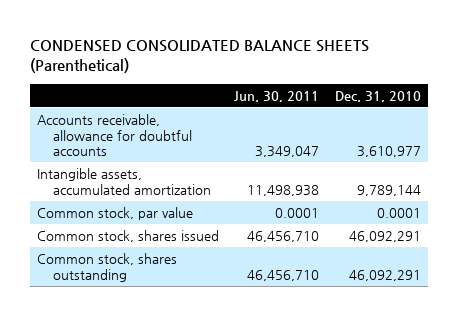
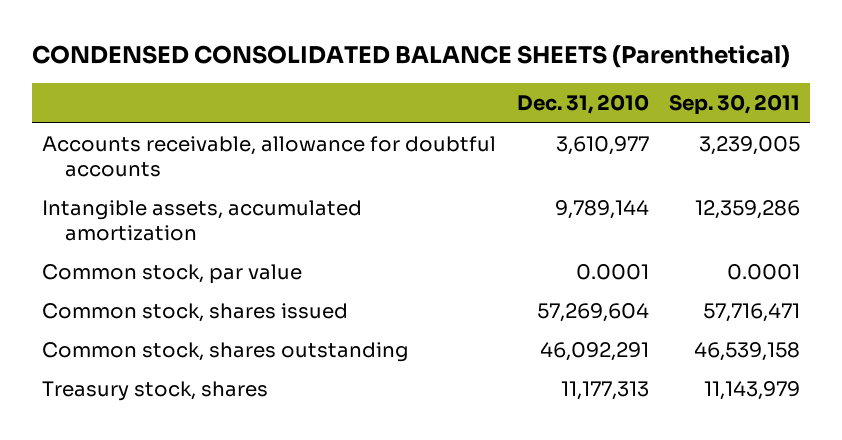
[234,90,320,102] Jun. 30, 2011 -> none
none -> [668,94,800,116] Sep. 30, 2011
[348,231,421,243] 46,092,291 -> [536,303,649,323] 57,269,604
none -> [42,381,269,402] Treasury stock, shares

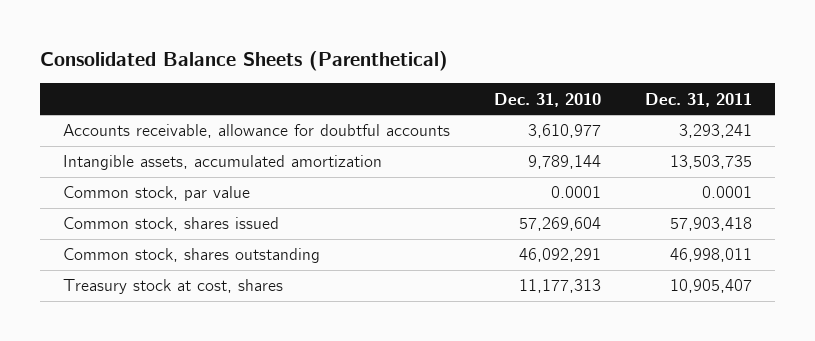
[32,45,791,69] CONDENSED CONSOLIDATED BALANCE SHEETS (Parenthetical) -> [40,51,449,72] Consolidated Balance Sheets (Parenthetical)
[668,94,800,116] Sep. 30, 2011 -> none
none -> [645,92,753,107] Dec. 31, 2011
[42,381,269,402] Treasury stock, shares -> [62,279,283,295] Treasury stock at cost, shares

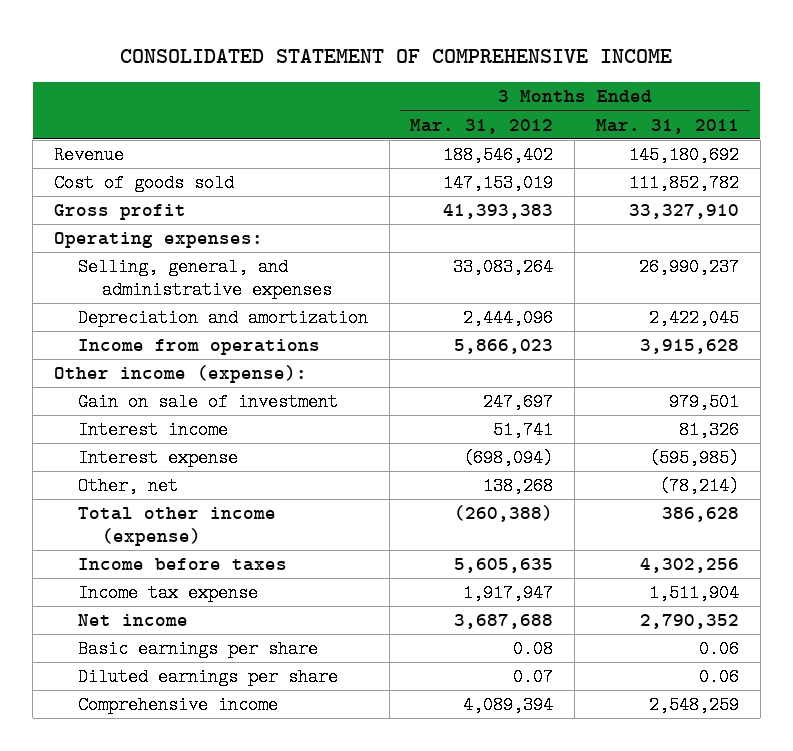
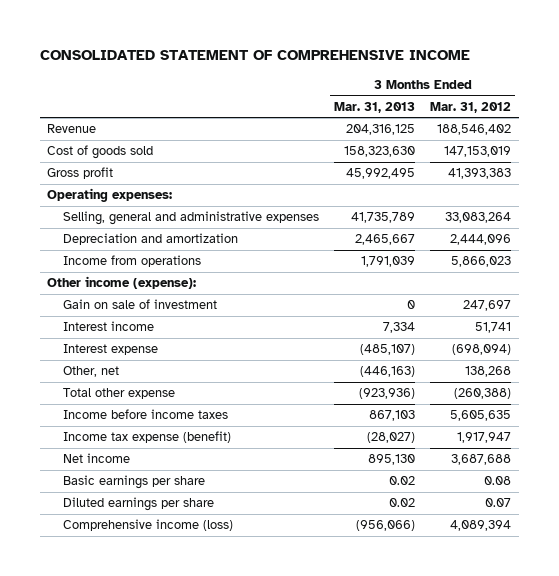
[595,118,739,134] Mar. 31, 2011 -> none
none -> [334,101,416,113] Mar. 31, 2013
[77,258,332,300] Selling, general, and administrative expenses -> [63,211,320,226] Selling, general and administrative expenses
[77,507,276,547] Total other income (expense) -> [63,388,176,400] Total other expense
[77,558,287,572] Income before taxes -> [63,409,229,420] Income before income taxes
[77,584,258,603] Income tax expense -> [63,431,232,444] Income tax expense (benefit)
[77,696,278,715] Comprehensive income -> [63,519,234,532] Comprehensive income (loss)

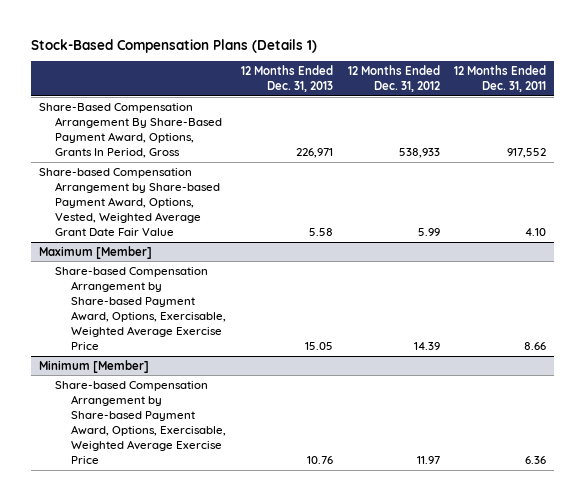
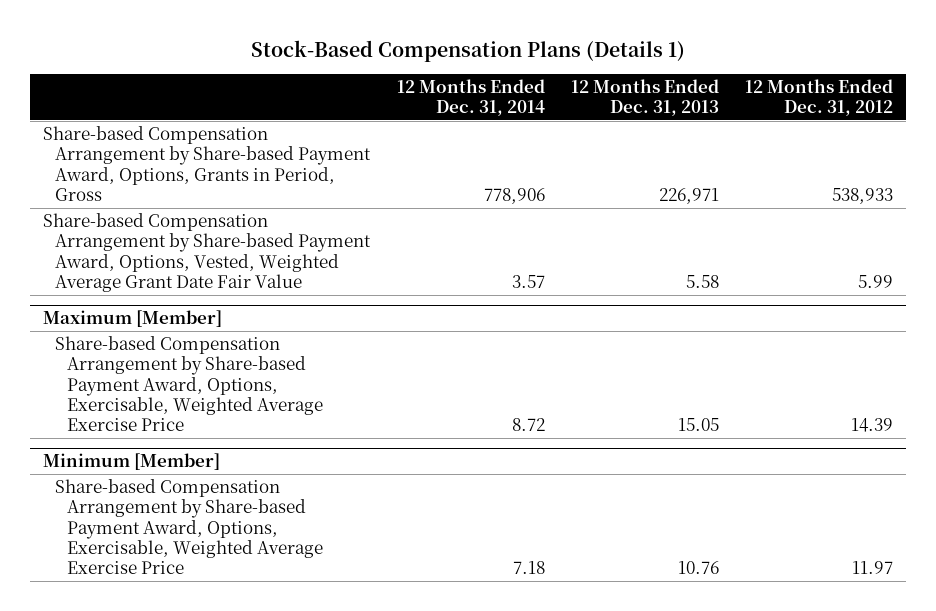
[454,64,547,93] 12 Months Ended Dec. 31, 2011 -> none
none -> [396,78,545,117] 12 Months Ended Dec. 31, 2014
[38,102,222,159] Share-Based Compensation Arrangement By Share-Based Payment Award, Options, Grants In Period, Gross -> [43,126,372,201] Share-based Compensation Arrangement by Share-based Payment Award, Options, Grants in Period, Gross

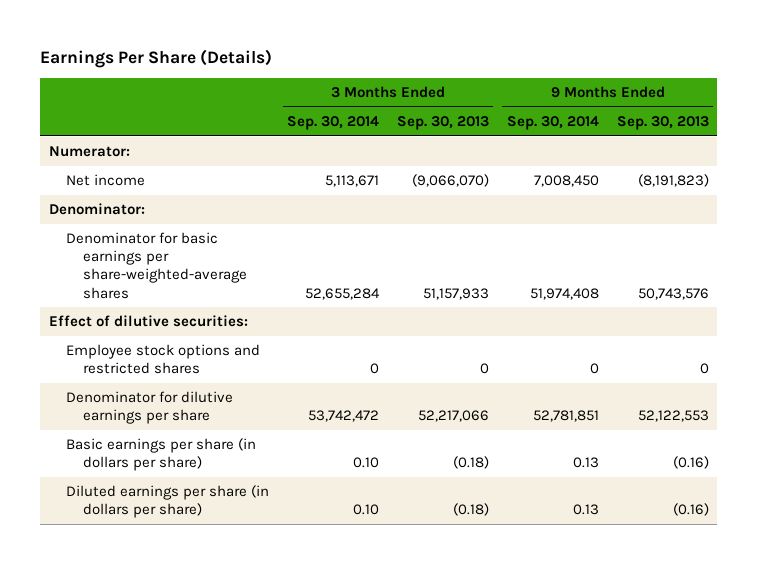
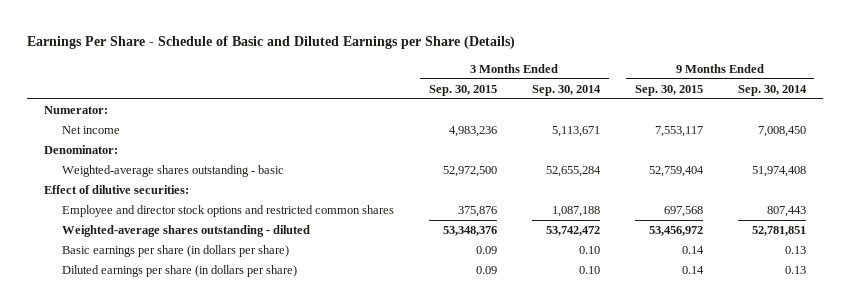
[40,49,273,69] Earnings Per Share (Details) -> [27,36,516,50] Earnings Per Share - Schedule of Basic and Diluted Earnings per Share (Details)
[396,115,489,130] Sep. 30, 2013 -> none
[616,115,709,130] Sep. 30, 2013 -> none
none -> [428,84,497,96] Sep. 30, 2015
none -> [634,84,703,96] Sep. 30, 2015
[66,231,248,299] Denominator for basic earnings per share-weighted-average shares -> [62,165,285,178] Weighted-average shares outstanding - basic
[66,343,261,375] Employee stock options and restricted shares -> [62,205,395,218] Employee and director stock options and restricted common shares
[370,363,380,375] 0 -> [551,206,600,218] 1,087,188
[589,363,599,375] 0 -> [766,206,806,218] 807,443
[66,390,234,425] Denominator for dilutive earnings per share -> [62,225,311,238] Weighted-average shares outstanding - diluted

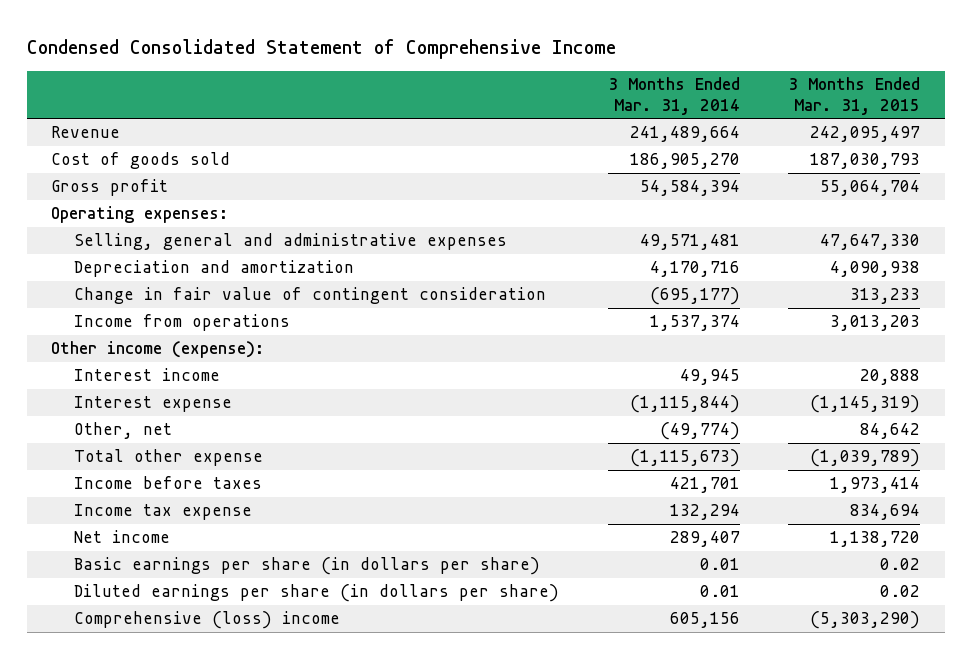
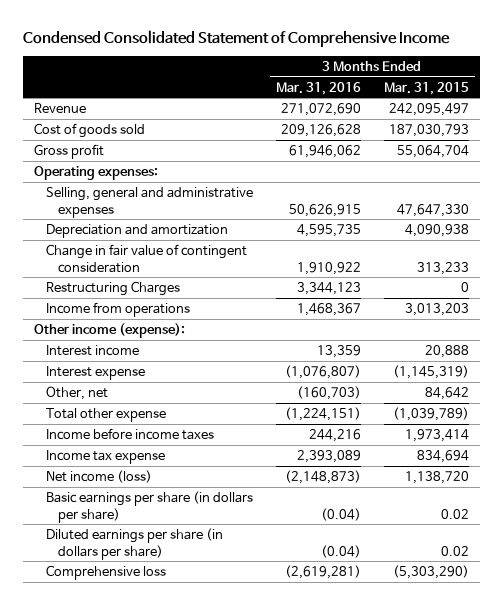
[607,77,740,115] 3 Months Ended Mar. 31, 2014 -> none
none -> [276,81,362,95] Mar. 31, 2016
none -> [46,280,181,296] Restructuring Charges
[74,476,263,490] Income before taxes -> [46,427,215,440] Income before income taxes
[74,530,171,544] Net income -> [46,469,153,483] Net income (loss)
[74,611,341,630] Comprehensive (loss) income -> [46,564,167,580] Comprehensive loss

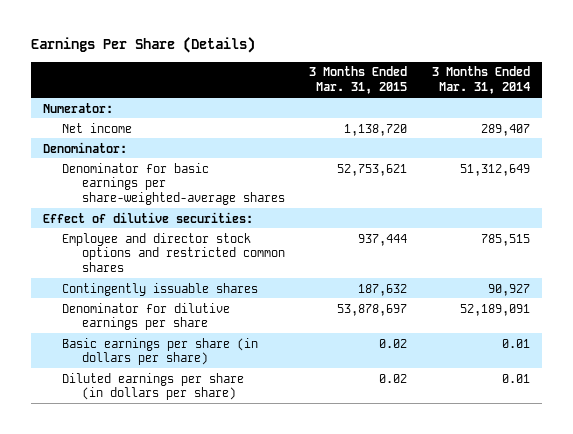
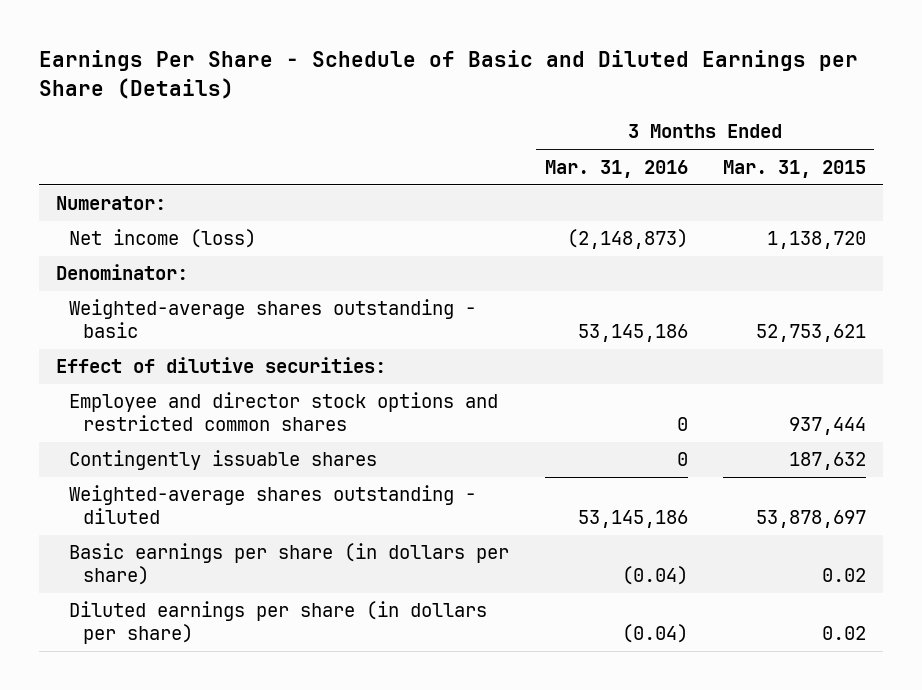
[30,37,255,54] Earnings Per Share (Details) -> [38,50,858,99] Earnings Per Share - Schedule of Basic and Diluted Earnings per Share (Details)
[431,66,530,95] 3 Months Ended Mar. 31, 2014 -> none
none -> [544,159,688,178] Mar. 31, 2016
[62,122,133,133] Net income -> [69,229,257,249] Net income (loss)
[62,162,285,206] Denominator for basic earnings per share-weighted-average shares -> [69,299,477,339] Weighted-average shares outstanding - basic
[62,302,231,331] Denominator for dilutive earnings per share -> [69,485,477,525] Weighted-average shares outstanding - diluted

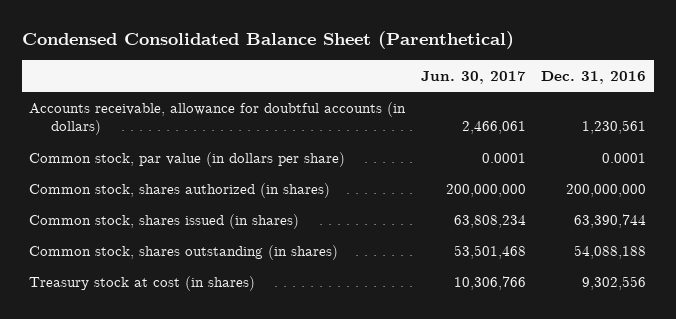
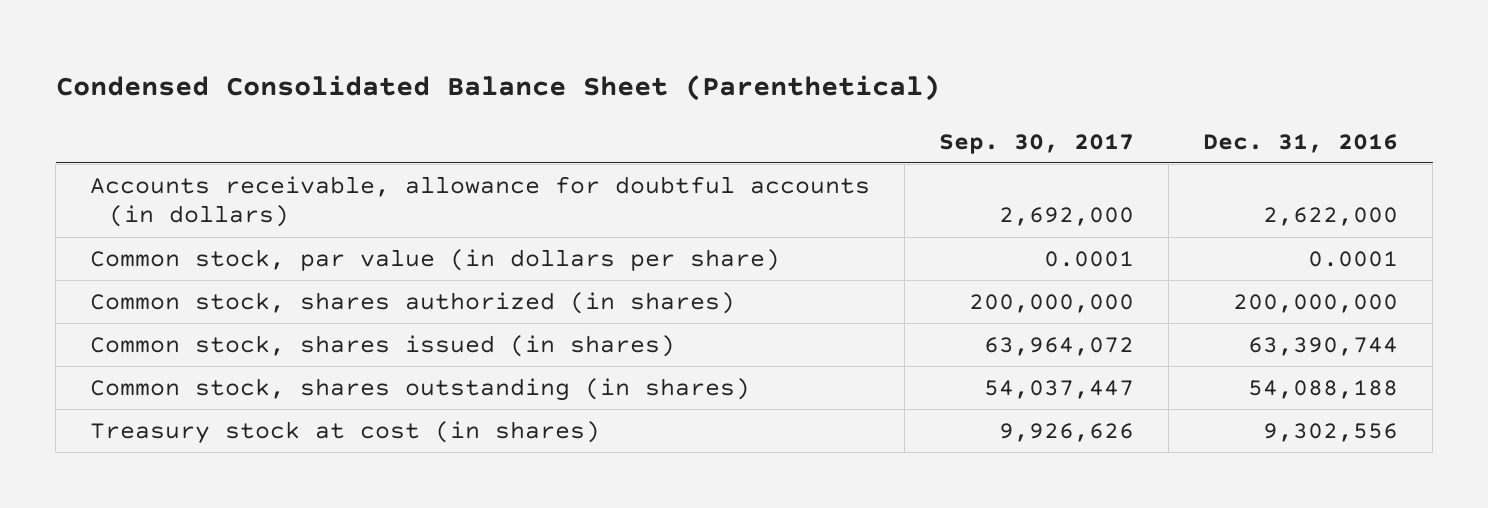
[420,70,526,84] Jun. 30, 2017 -> none
none -> [939,133,1135,154] Sep. 30, 2017
[582,120,647,135] 1,230,561 -> [1263,207,1399,227] 2,622,000

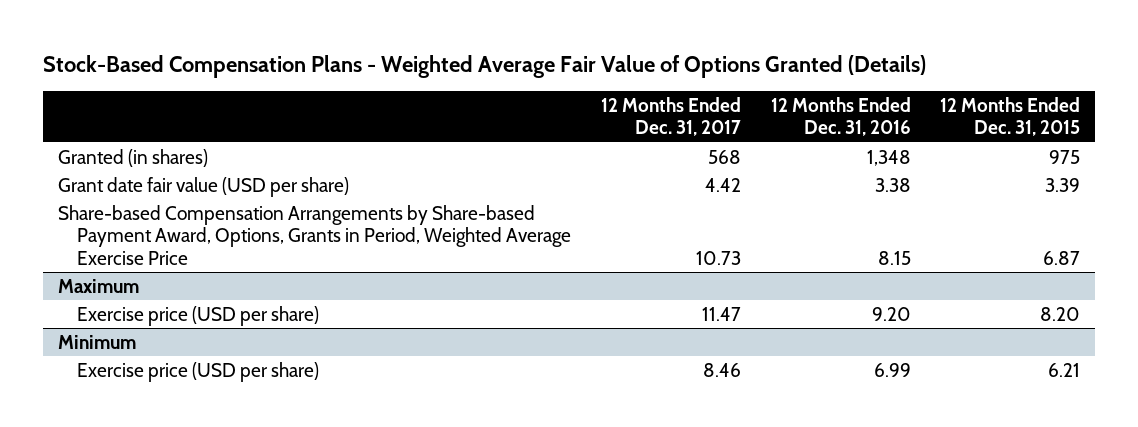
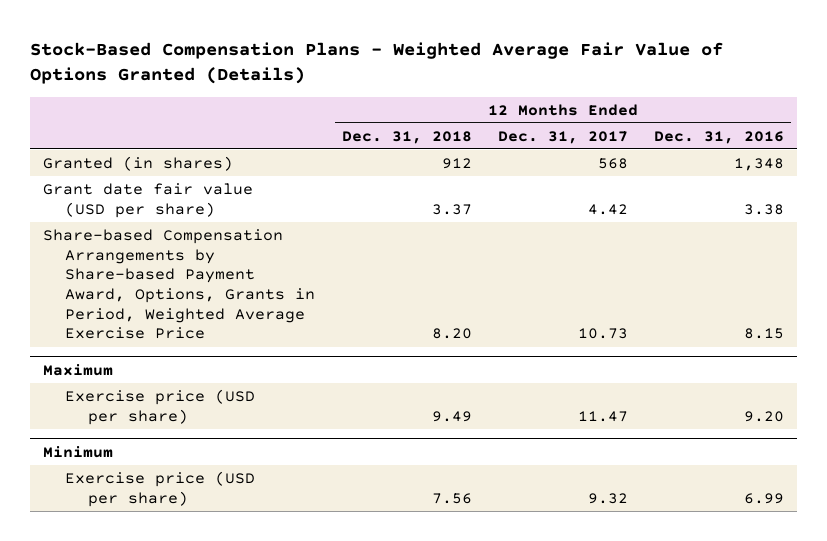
[940,96,1081,137] 12 Months Ended Dec. 31, 2015 -> none
none -> [341,130,472,144] Dec. 31, 2018
[703,362,742,377] 8.46 -> [587,492,628,504] 9.32

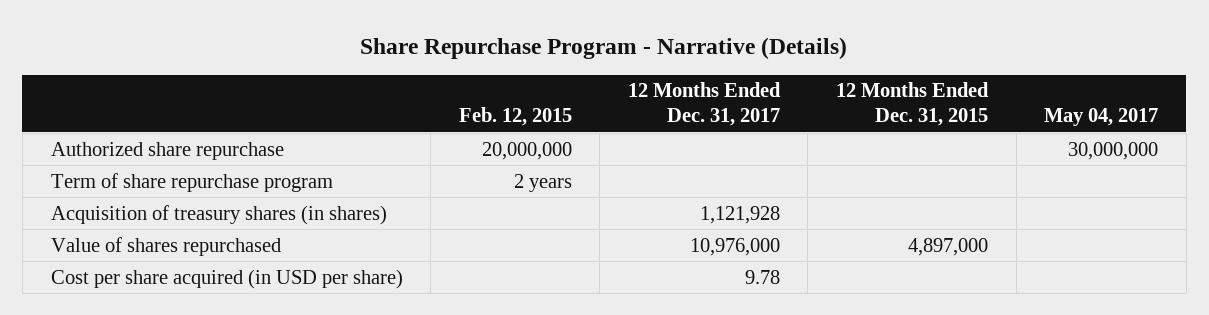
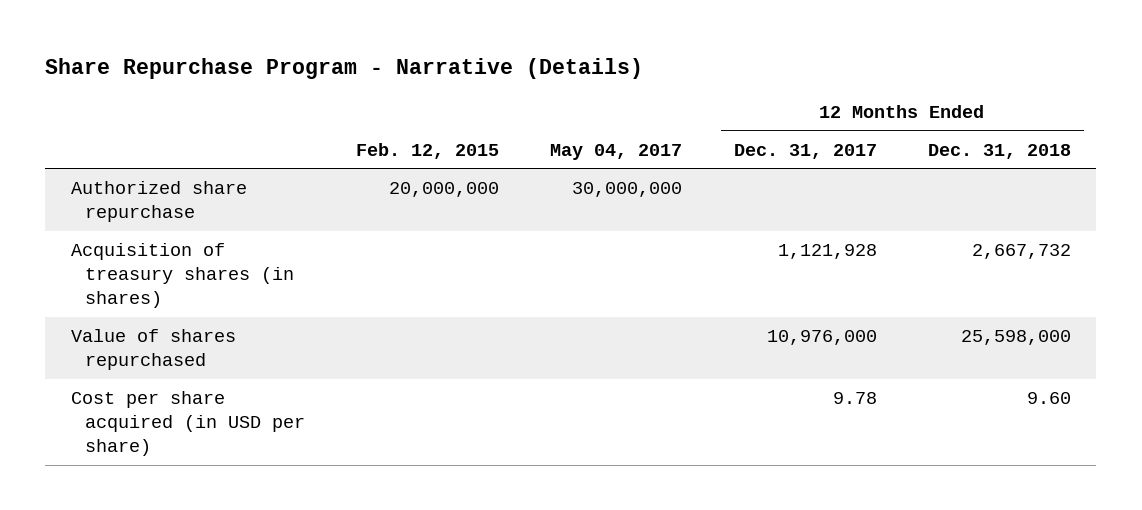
[836,82,990,127] 12 Months Ended Dec. 31, 2015 -> none
none -> [927,143,1071,159] Dec. 31, 2018
[50,172,333,192] Term of share repurchase program -> none

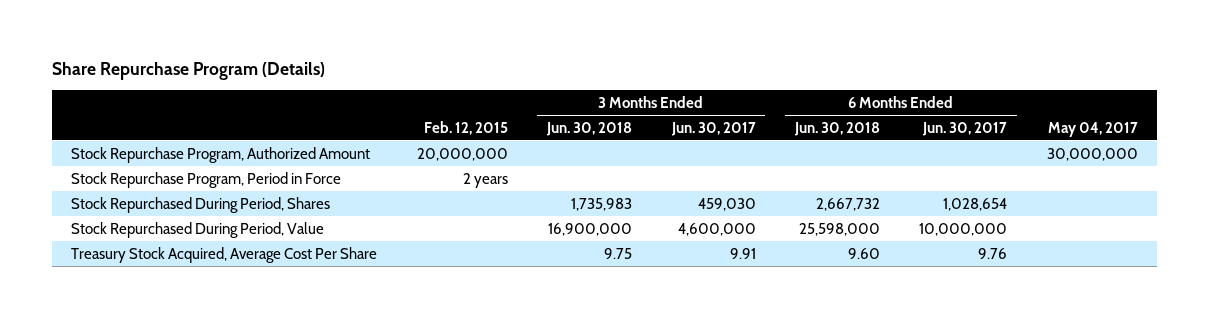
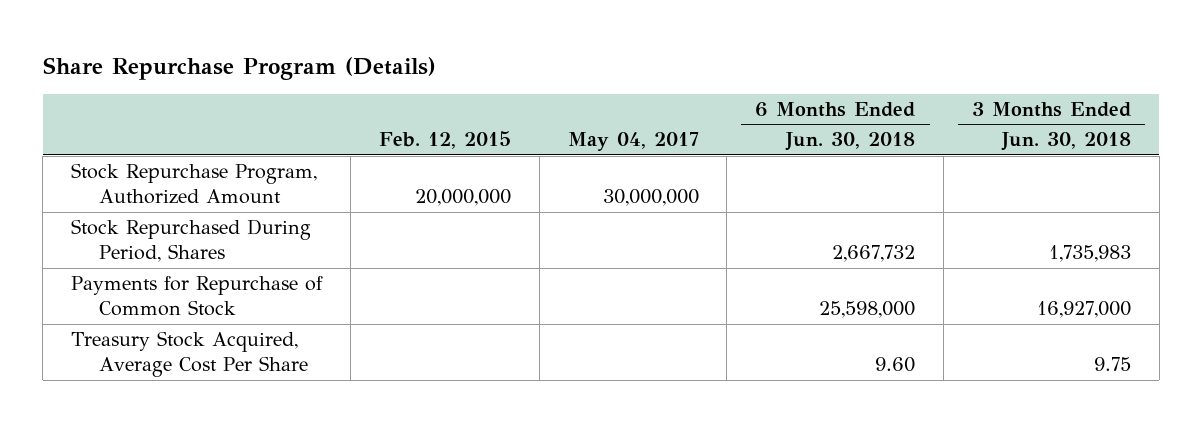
[670,121,756,136] Jun. 30, 2017 -> none
[922,121,1008,136] Jun. 30, 2017 -> none
[71,171,342,188] Stock Repurchase Program, Period in Force -> none
[71,221,325,238] Stock Repurchased During Period, Value -> none
none -> [71,276,324,317] Payments for Repurchase of Common Stock

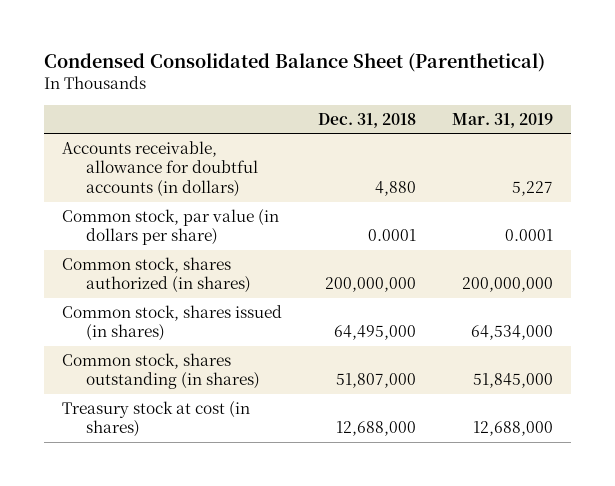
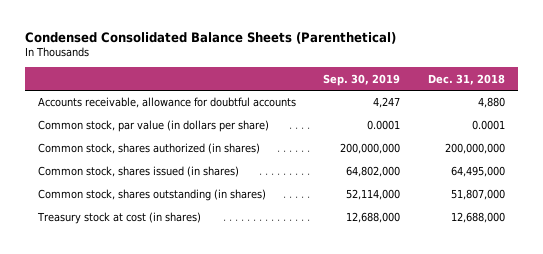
[43,53,545,73] Condensed Consolidated Balance Sheet (Parenthetical) -> [24,31,396,44] Condensed Consolidated Balance Sheets (Parenthetical)
[452,112,554,128] Mar. 31, 2019 -> none
none -> [323,73,401,86] Sep. 30, 2019
[61,140,259,198] Accounts receivable, allowance for doubtful accounts (in dollars) -> [38,97,297,109] Accounts receivable, allowance for doubtful accounts

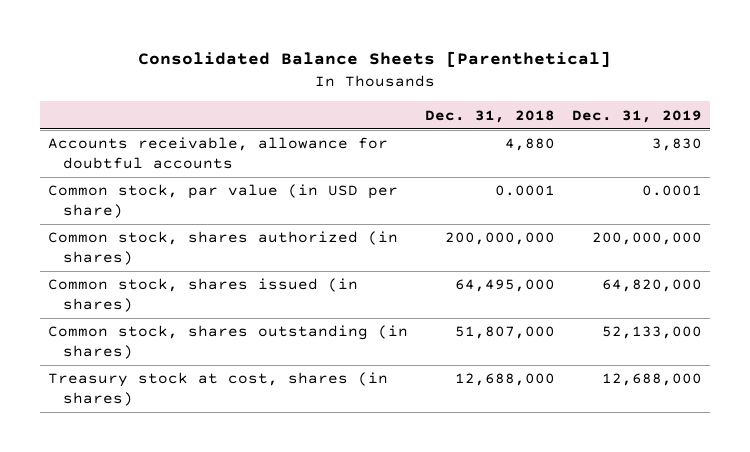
[24,31,396,44] Condensed Consolidated Balance Sheets (Parenthetical) -> [137,51,611,68] Consolidated Balance Sheets [Parenthetical]
[323,73,401,86] Sep. 30, 2019 -> none
none -> [571,109,702,123] Dec. 31, 2019
[38,120,270,133] Common stock, par value (in dollars per share) -> [48,184,399,218] Common stock, par value (in USD per share)
[37,212,202,225] Treasury stock at cost (in shares) -> [48,372,389,406] Treasury stock at cost, shares (in shares)

